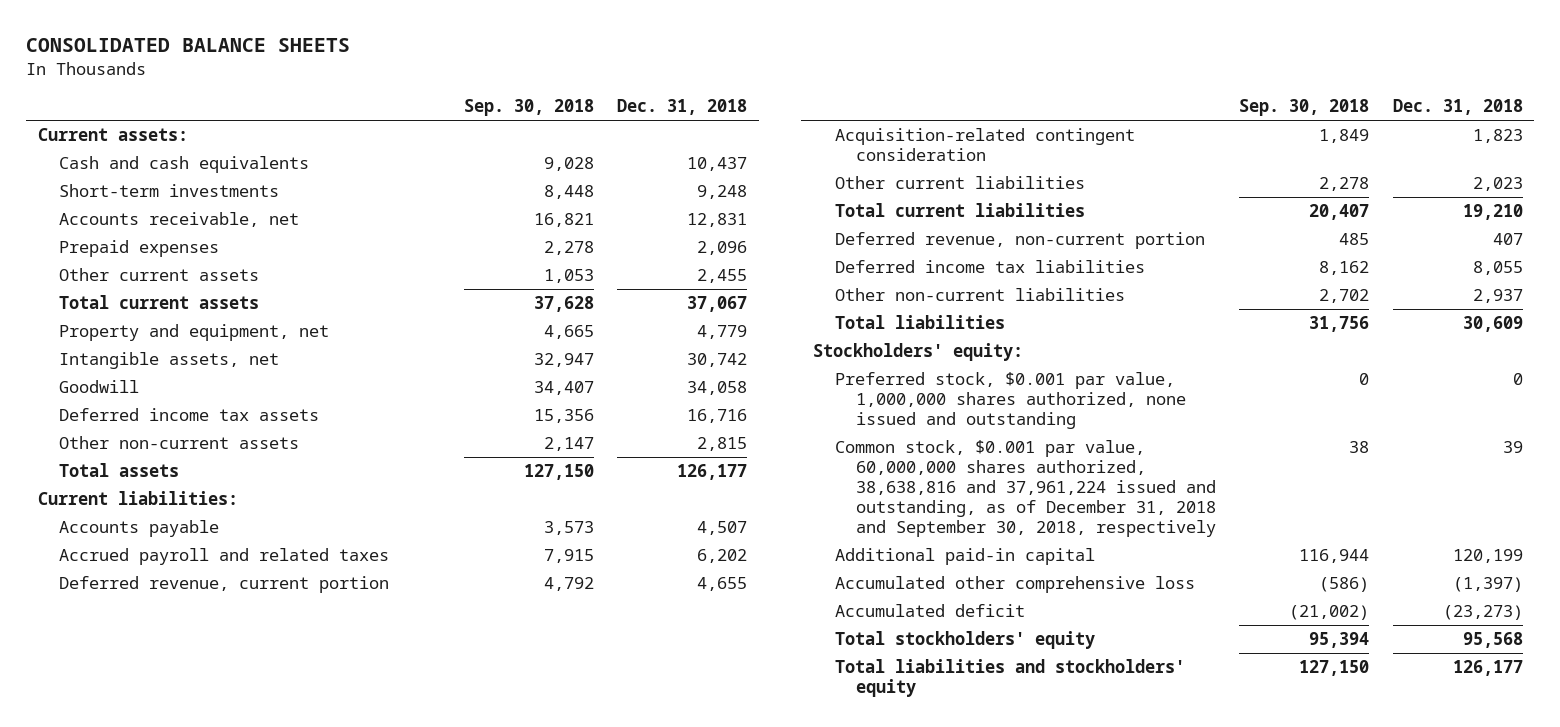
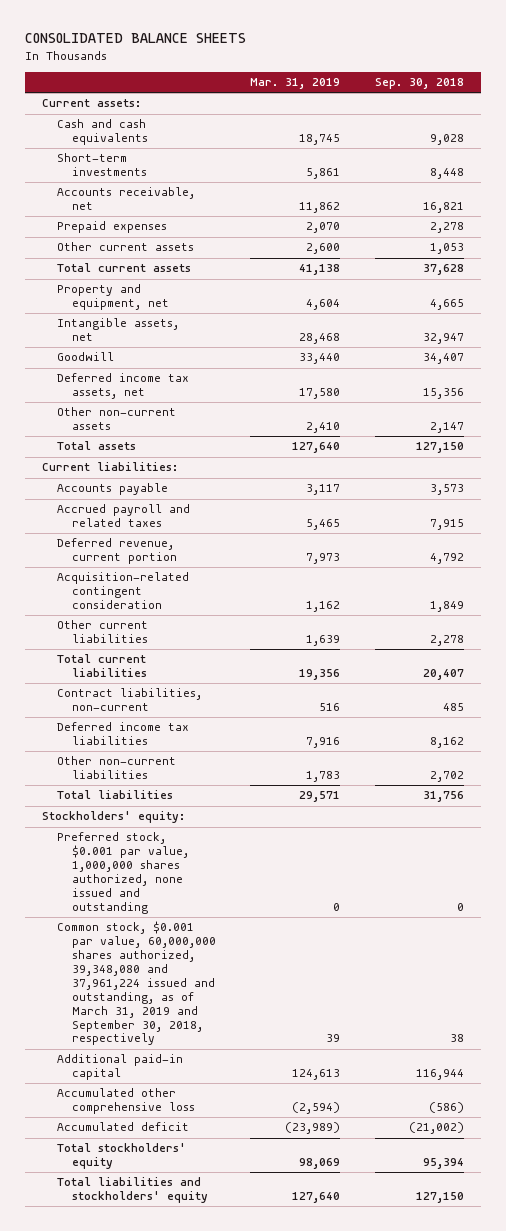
[617,99,748,116] Dec. 31, 2018 -> none
none -> [250,77,341,89] Mar. 31, 2019
[59,408,320,422] Deferred income tax assets -> [57,373,190,400] Deferred income tax assets, net
[834,232,1205,250] Deferred revenue, non-current portion -> [57,688,203,712] Contract liabilities, non-current
[834,440,1217,537] Common stock, $0.001 par value, 60,000,000 shares authorized, 38,638,816 and 37,961,224 issued and outstanding, as of December 31, 2018 and September 30, 2018, respectively -> [57,921,217,1046] Common stock, $0.001 par value, 60,000,000 shares authorized, 39,348,080 and 37,961,224 issued and outstanding, as of March 31, 2019 and September 30, 2018, respectively

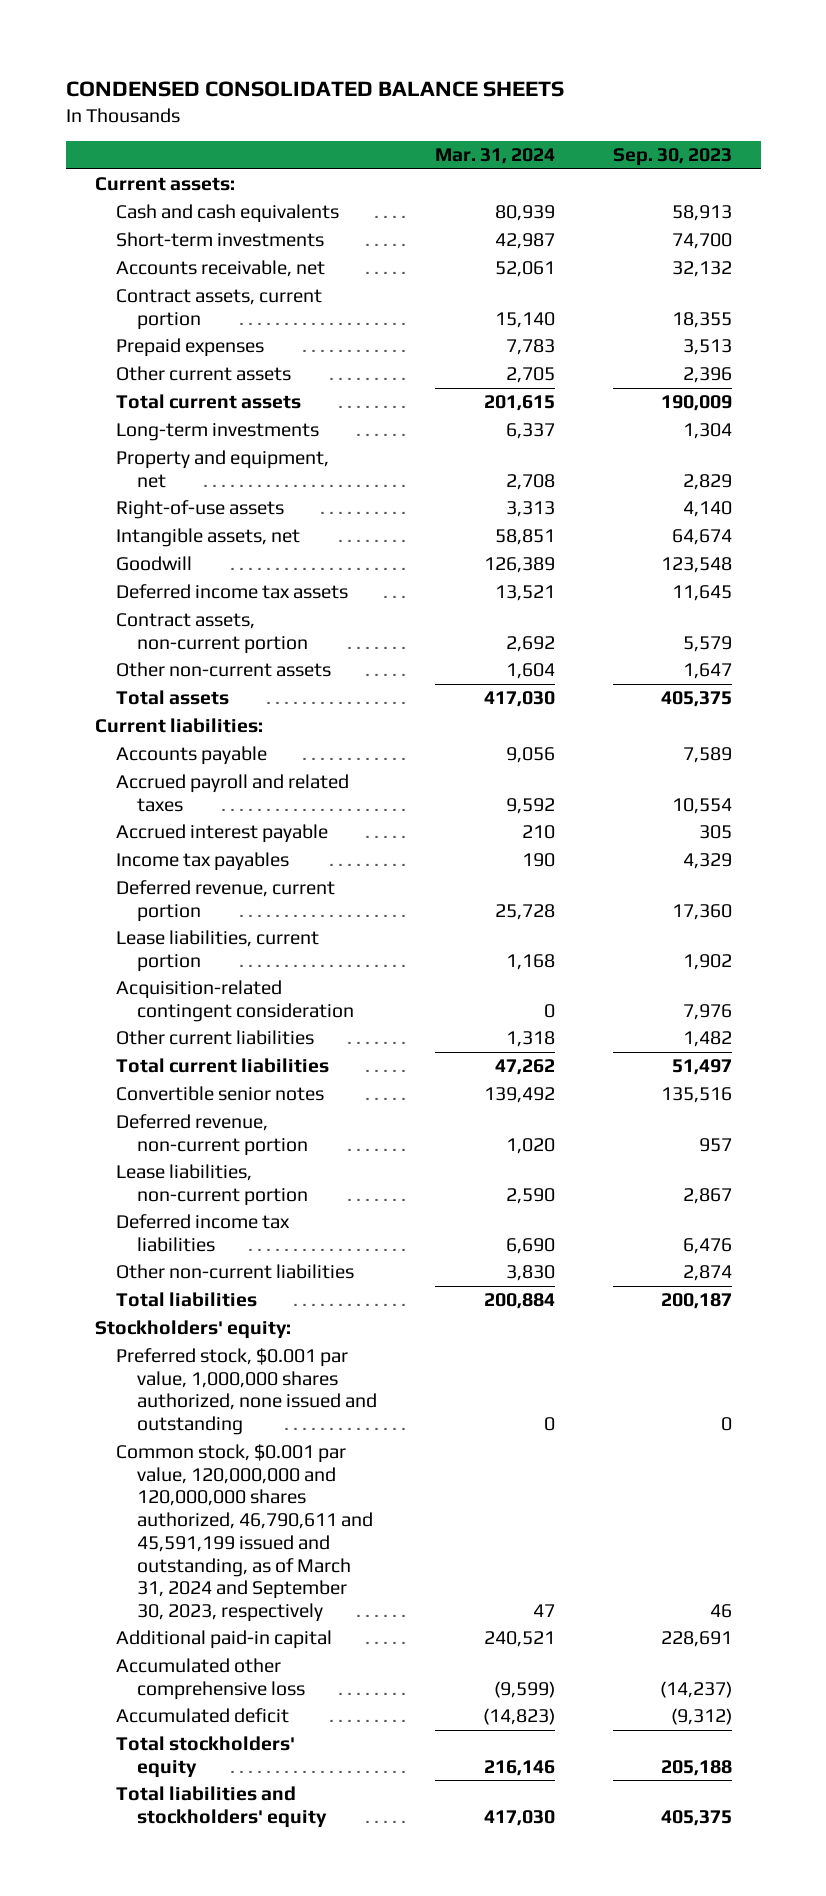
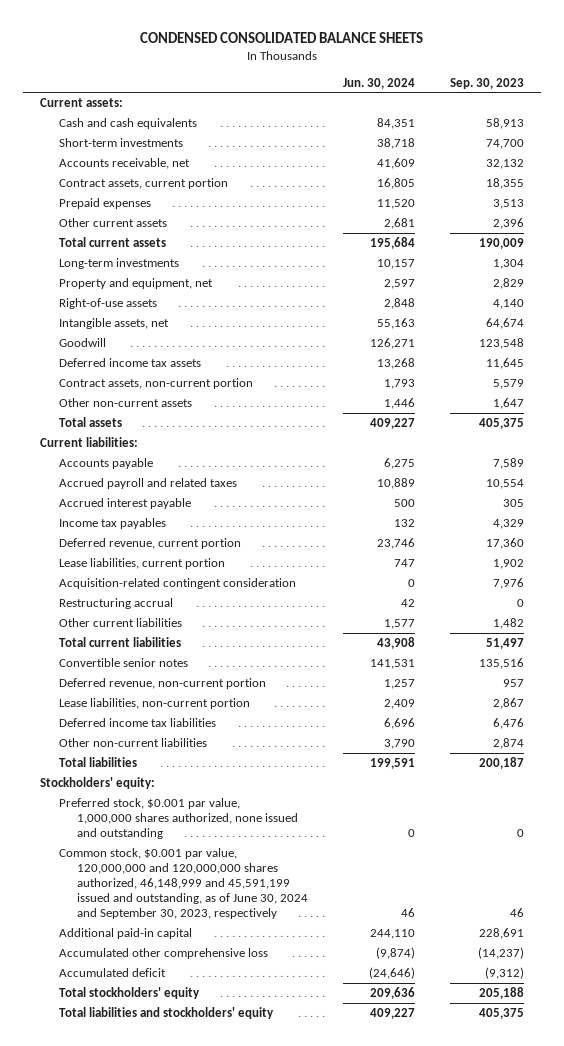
[434,148,555,165] Mar. 31, 2024 -> none
none -> [342,77,415,89] Jun. 30, 2024
none -> [58,597,173,609] Restructuring accrual
[116,1444,374,1622] Common stock, $0.001 par value, 120,000,000 and 120,000,000 shares authorized, 46,790,611 and 45,591,199 issued and outstanding, as of March 31, 2024 and September 30, 2023, respectively -> [58,847,308,919] Common stock, $0.001 par value, 120,000,000 and 120,000,000 shares authorized, 46,148,999 and 45,591,199 issued and outstanding, as of June 30, 2024 and September 30, 2023, respectively

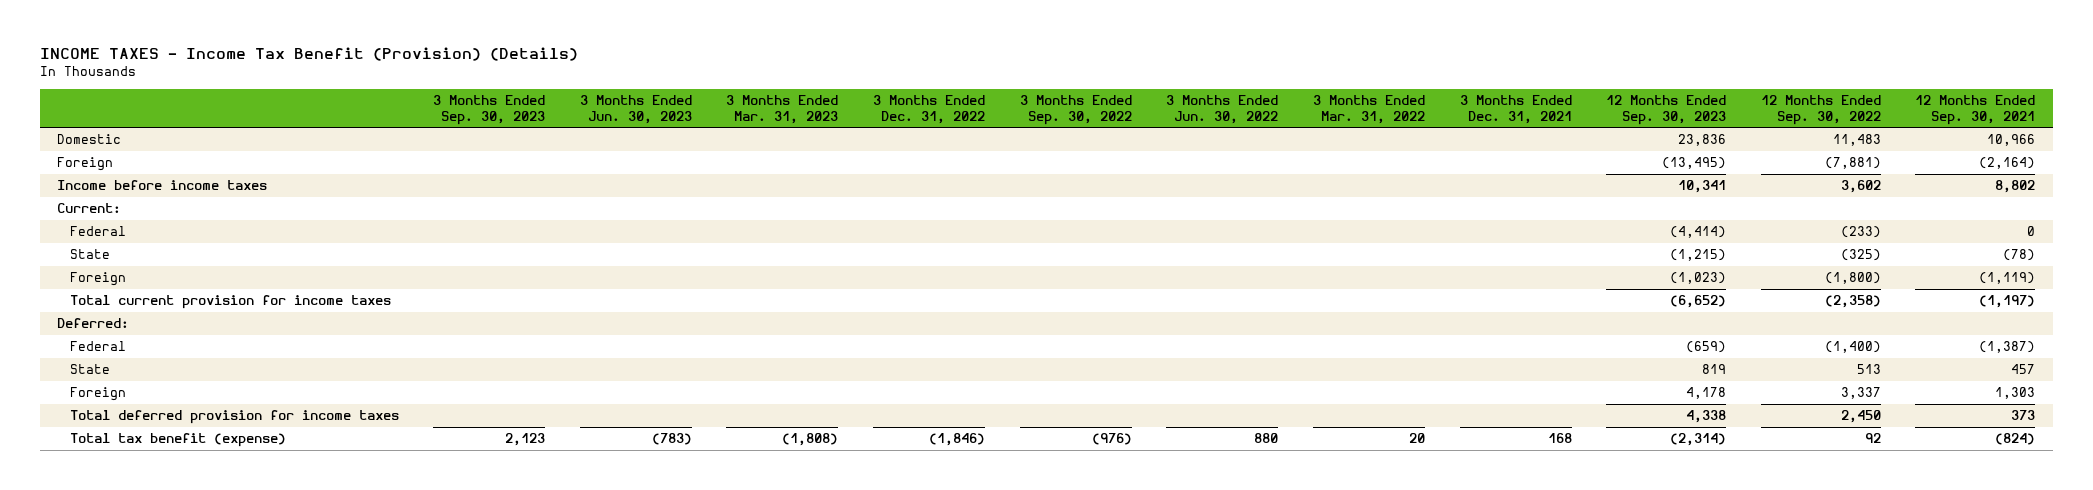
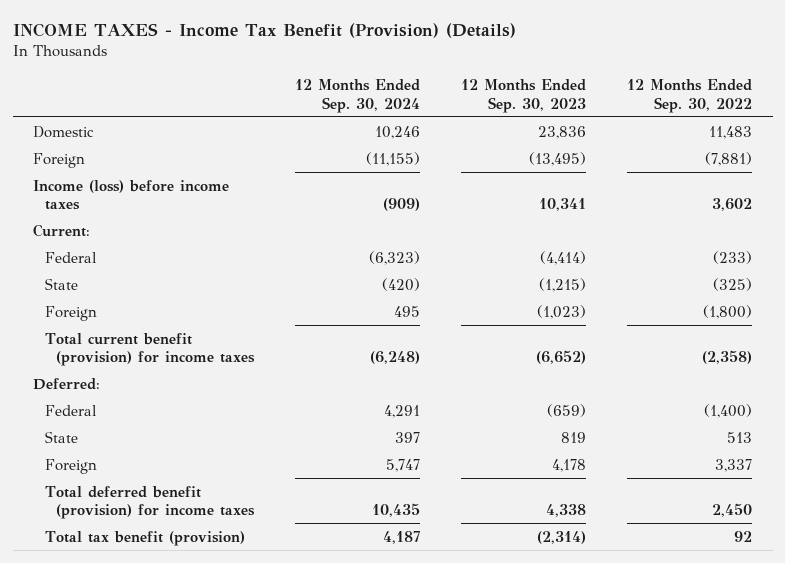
[433,94,546,125] 3 Months Ended Sep. 30, 2023 -> none
[579,94,692,124] 3 Months Ended Jun. 30, 2023 -> none
[726,94,839,124] 3 Months Ended Mar. 31, 2023 -> none
[873,94,986,124] 3 Months Ended Dec. 31, 2022 -> none
[1019,94,1132,125] 3 Months Ended Sep. 30, 2022 -> none
[1166,94,1279,124] 3 Months Ended Jun. 30, 2022 -> none
[1312,94,1425,124] 3 Months Ended Mar. 31, 2022 -> none
[1459,94,1572,124] 3 Months Ended Dec. 31, 2021 -> none
[1915,94,2036,125] 12 Months Ended Sep. 30, 2021 -> none
none -> [295,79,421,113] 12 Months Ended Sep. 30, 2024
[57,180,268,191] Income before income taxes -> [32,179,229,211] Income (loss) before income taxes
[69,295,391,310] Total current provision for income taxes -> [44,332,256,367] Total current benefit (provision) for income taxes
[69,410,399,425] Total deferred provision for income taxes -> [44,485,256,520] Total deferred benefit (provision) for income taxes
[69,433,286,448] Total tax benefit (expense) -> [44,530,245,546] Total tax benefit (provision)

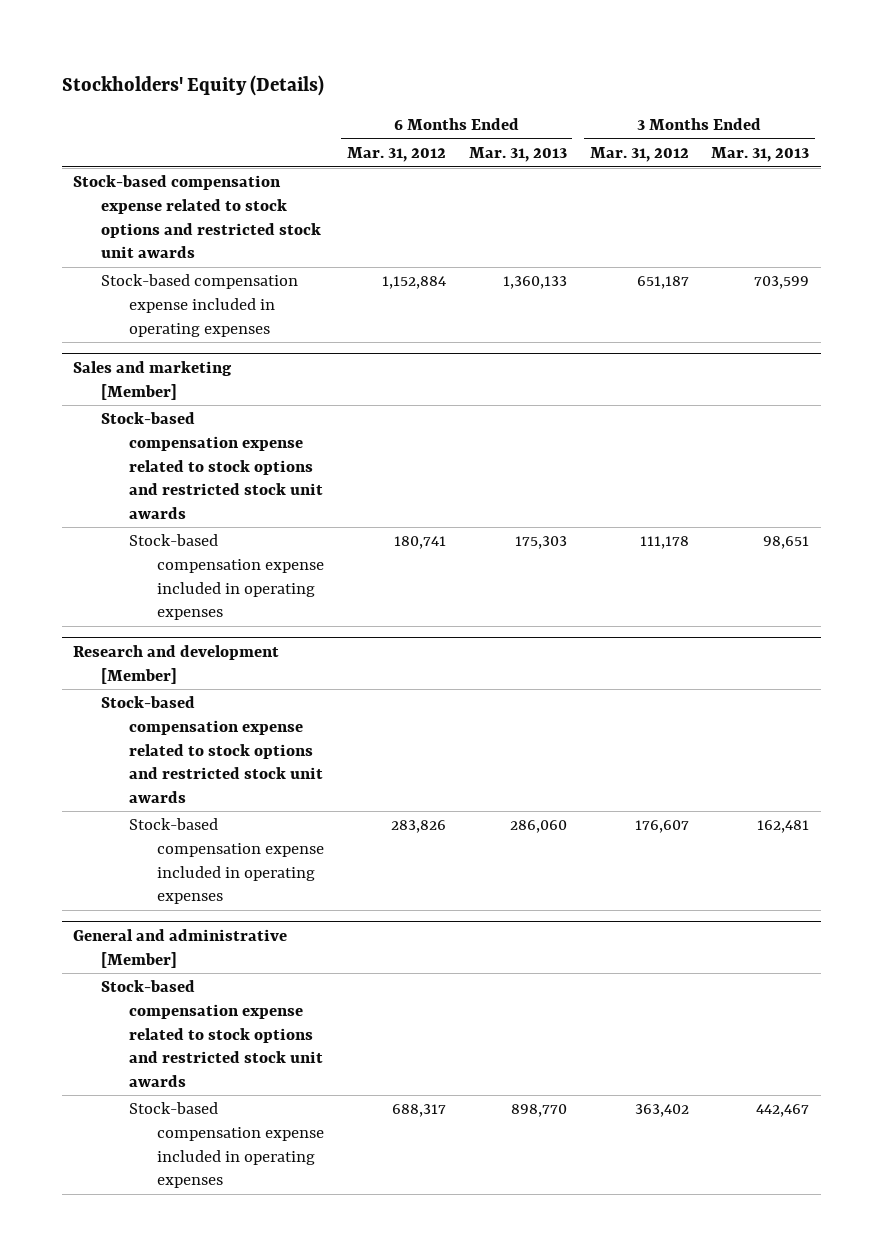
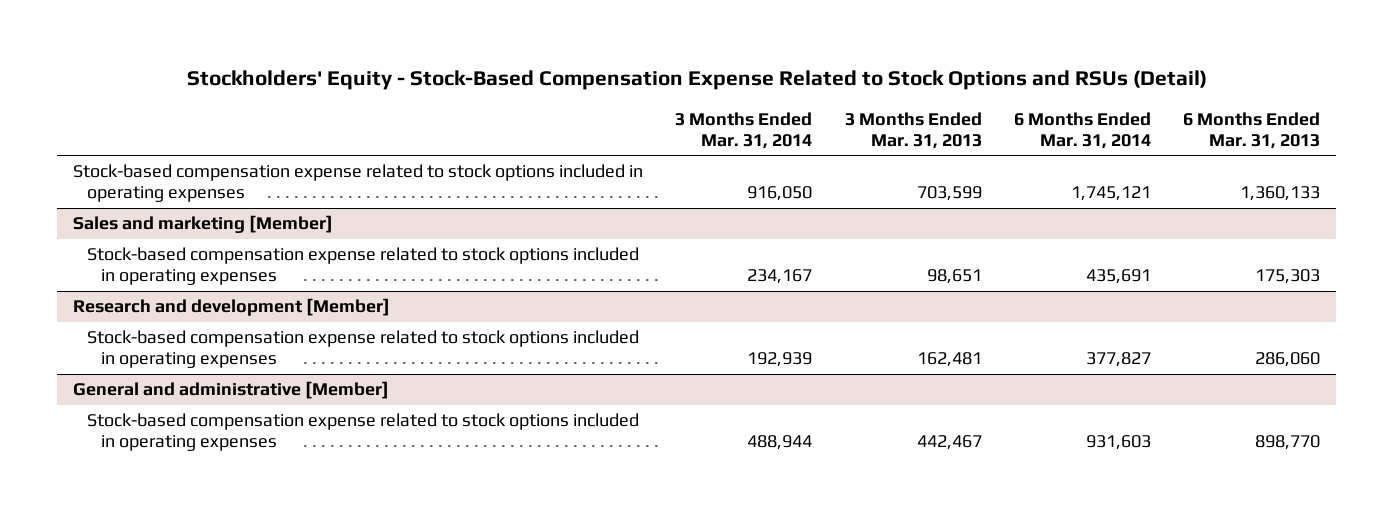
[61,75,324,97] Stockholders' Equity (Details) -> [186,70,1207,91] Stockholders' Equity - Stock-Based Compensation Expense Related to Stock Options and RSUs (Detail)
[346,146,446,162] Mar. 31, 2012 -> none
[589,146,689,162] Mar. 31, 2012 -> none
none -> [675,111,813,149] 3 Months Ended Mar. 31, 2014
none -> [1013,111,1151,149] 6 Months Ended Mar. 31, 2014
[73,175,322,259] Stock-based compensation expense related to stock options and restricted stock unit awards -> none
[101,274,299,337] Stock-based compensation expense included in operating expenses -> [73,164,644,203] Stock-based compensation expense related to stock options included in operating expenses
[101,412,324,519] Stock-based compensation expense related to stock options and restricted stock unit awards -> none
[129,534,325,621] Stock-based compensation expense included in operating expenses -> [86,247,639,286] Stock-based compensation expense related to stock options included in operating expenses
[101,696,324,803] Stock-based compensation expense related to stock options and restricted stock unit awards -> none
[129,818,325,905] Stock-based compensation expense included in operating expenses -> [86,330,639,369] Stock-based compensation expense related to stock options included in operating expenses
[101,980,324,1087] Stock-based compensation expense related to stock options and restricted stock unit awards -> none
[129,1102,325,1189] Stock-based compensation expense included in operating expenses -> [86,413,639,452] Stock-based compensation expense related to stock options included in operating expenses

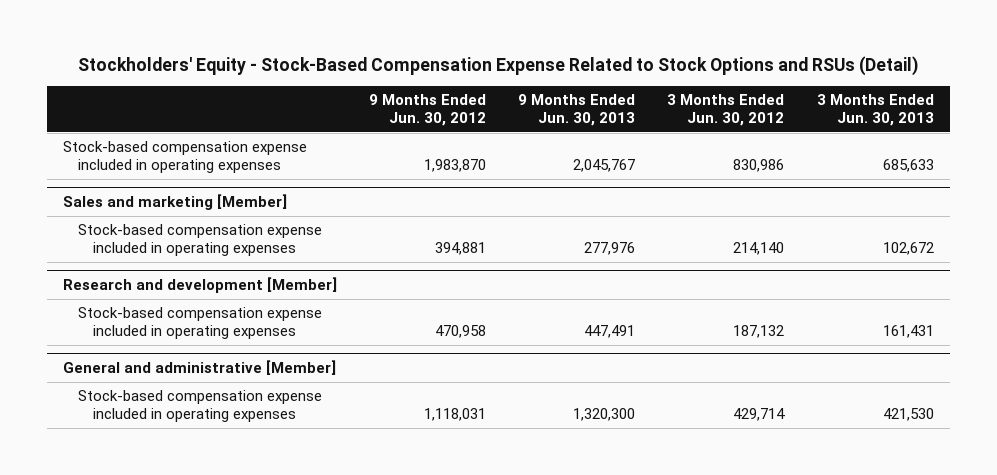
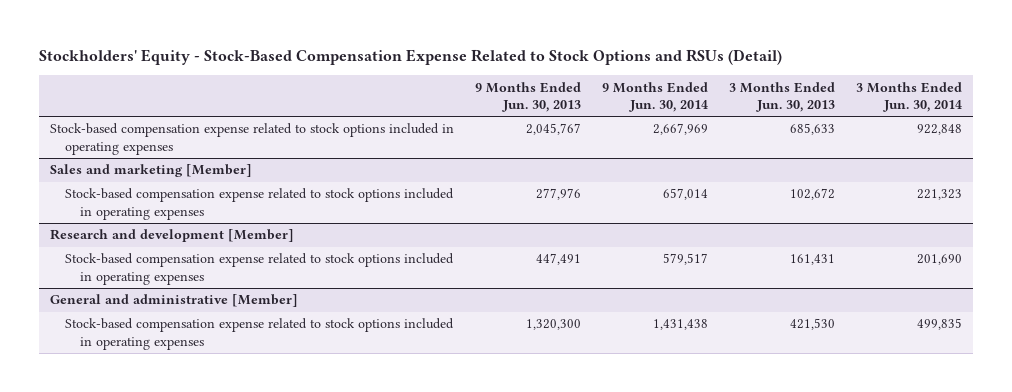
[369,94,487,126] 9 Months Ended Jun. 30, 2012 -> none
[667,94,785,126] 3 Months Ended Jun. 30, 2012 -> none
none -> [602,81,709,113] 9 Months Ended Jun. 30, 2014
none -> [856,81,963,113] 3 Months Ended Jun. 30, 2014
[63,141,308,173] Stock-based compensation expense included in operating expenses -> [49,123,454,156] Stock-based compensation expense related to stock options included in operating expenses
[78,224,323,256] Stock-based compensation expense included in operating expenses -> [64,188,454,221] Stock-based compensation expense related to stock options included in operating expenses
[78,307,323,339] Stock-based compensation expense included in operating expenses -> [64,253,454,286] Stock-based compensation expense related to stock options included in operating expenses
[78,390,323,422] Stock-based compensation expense included in operating expenses -> [64,318,454,351] Stock-based compensation expense related to stock options included in operating expenses

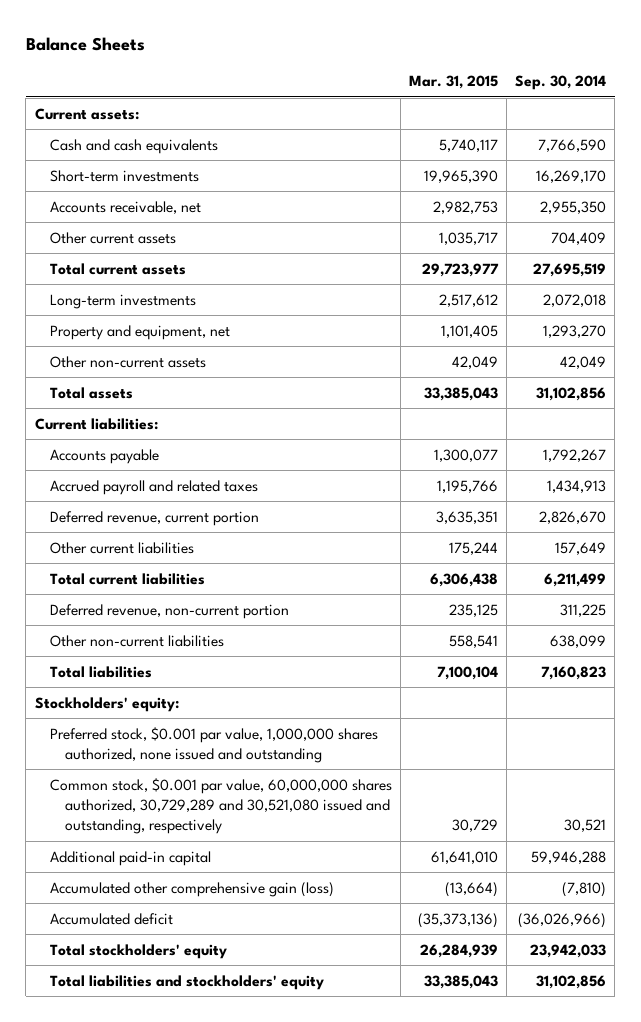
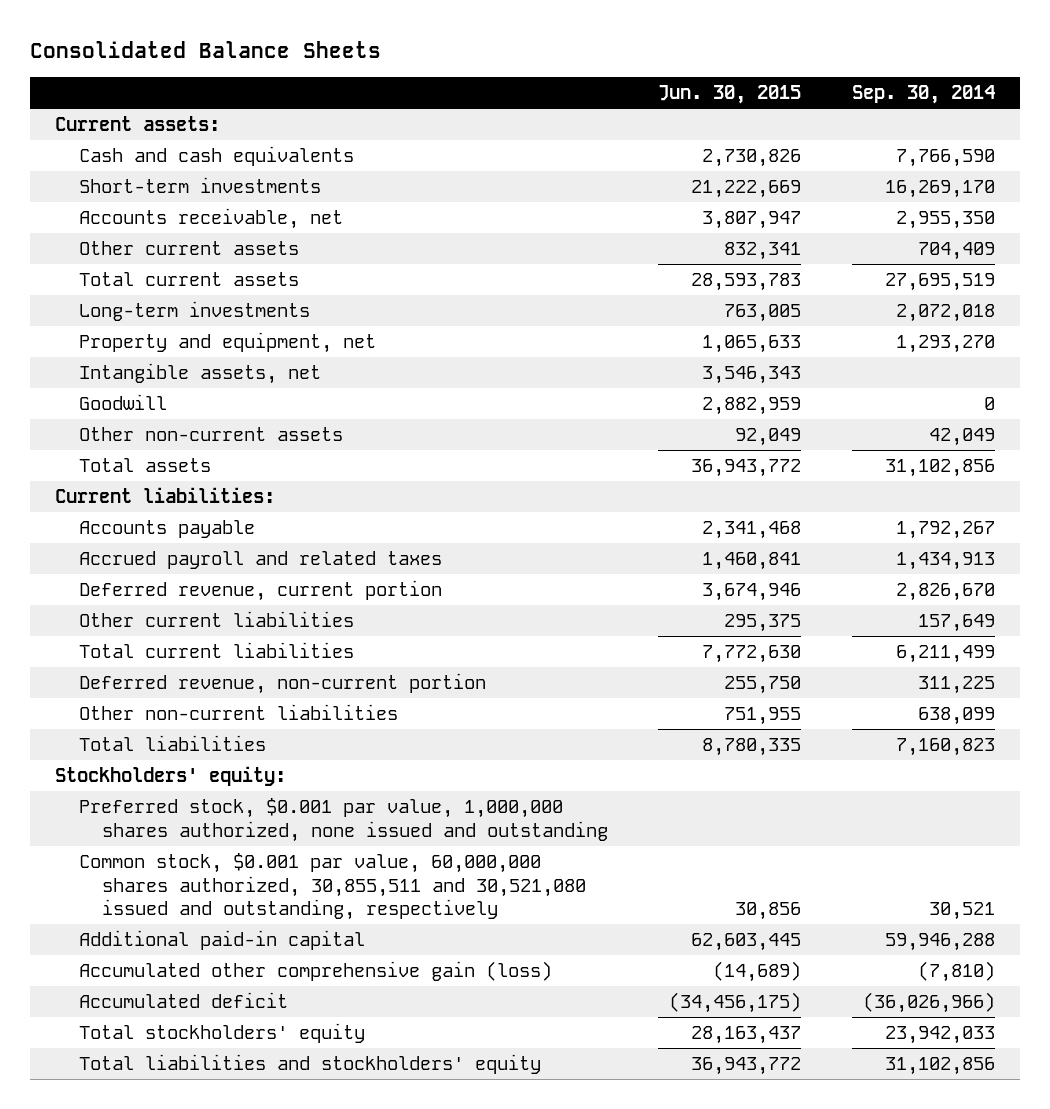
[25,37,145,52] Balance Sheets -> [29,41,381,59] Consolidated Balance Sheets
[408,75,498,90] Mar. 31, 2015 -> none
none -> [658,85,802,105] Jun. 30, 2015
none -> [78,363,321,385] Intangible assets, net
none -> [78,394,167,411] Goodwill
[49,777,392,835] Common stock, $0.001 par value, 60,000,000 shares authorized, 30,729,289 and 30,521,080 issued and outstanding, respectively -> [78,853,587,921] Common stock, $0.001 par value, 60,000,000 shares authorized, 30,855,511 and 30,521,080 issued and outstanding, respectively

